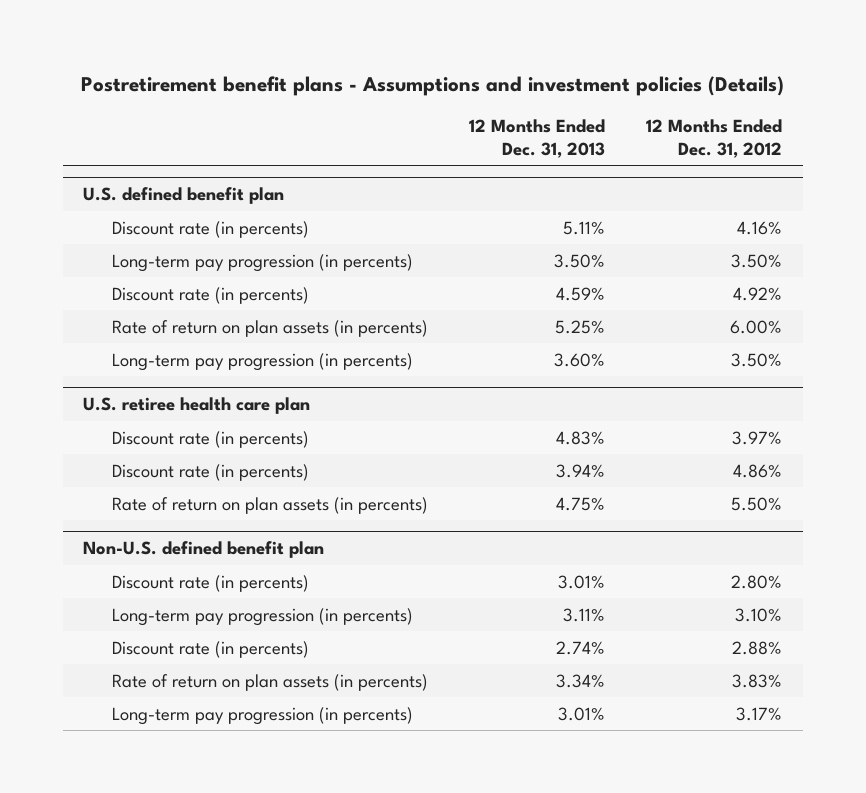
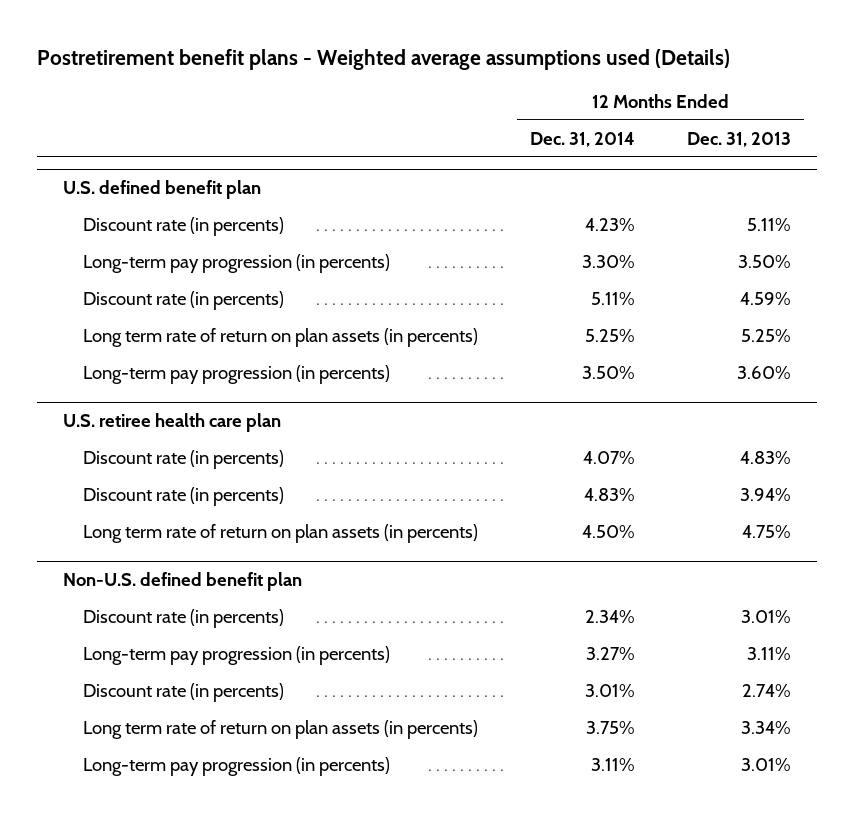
[80,76,784,97] Postretirement benefit plans - Assumptions and investment policies (Details) -> [36,49,730,71] Postretirement benefit plans - Weighted average assumptions used (Details)
[646,119,783,158] 12 Months Ended Dec. 31, 2012 -> none
none -> [530,131,636,147] Dec. 31, 2014
[111,319,428,337] Rate of return on plan assets (in percents) -> [83,327,479,347] Long term rate of return on plan assets (in percents)
[111,496,428,514] Rate of return on plan assets (in percents) -> [83,523,479,543] Long term rate of return on plan assets (in percents)
[111,673,428,691] Rate of return on plan assets (in percents) -> [83,719,479,739] Long term rate of return on plan assets (in percents)

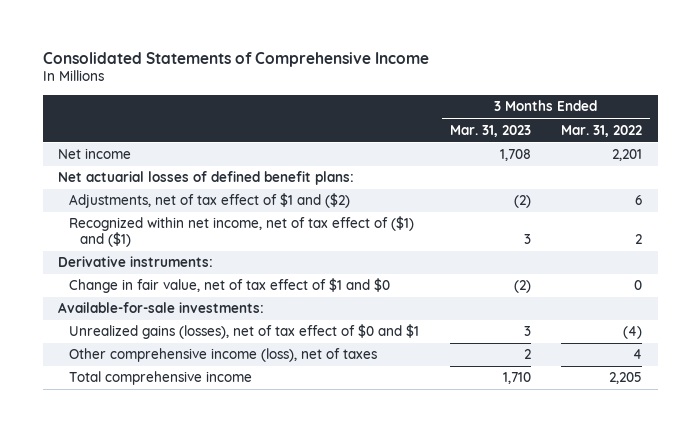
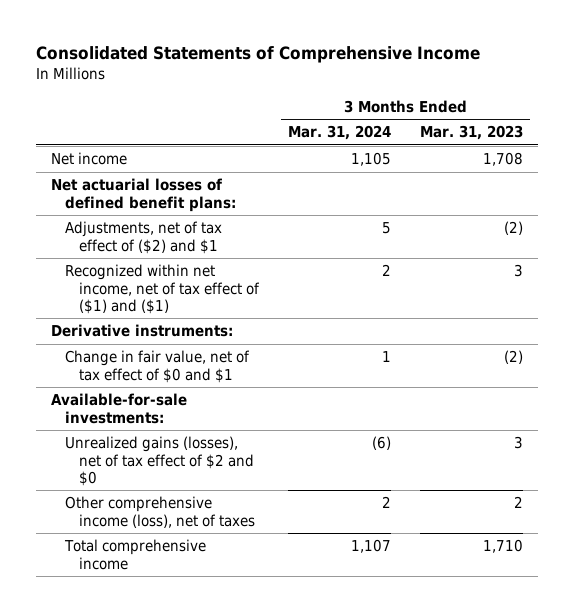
[561,124,643,137] Mar. 31, 2022 -> none
none -> [288,125,392,141] Mar. 31, 2024
[69,193,351,209] Adjustments, net of tax effect of $1 and ($2) -> [65,221,223,254] Adjustments, net of tax effect of ($2) and $1
[69,278,391,294] Change in fair value, net of tax effect of $1 and $0 -> [65,350,251,383] Change in fair value, net of tax effect of $0 and $1
[69,324,420,340] Unrealized gains (losses), net of tax effect of $0 and $1 -> [65,436,255,486] Unrealized gains (losses), net of tax effect of $2 and $0

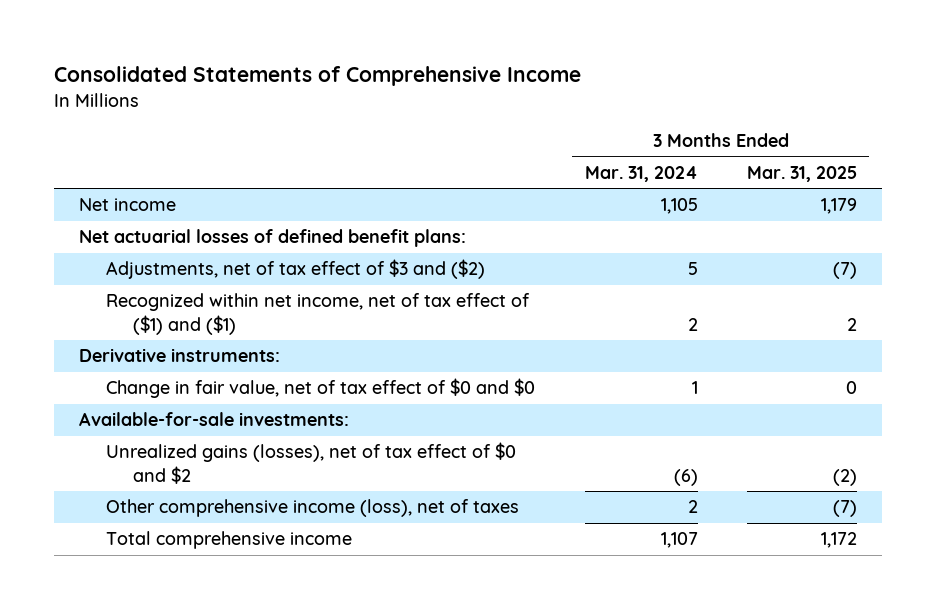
[420,125,524,141] Mar. 31, 2023 -> none
none -> [747,165,858,182] Mar. 31, 2025
[65,221,223,254] Adjustments, net of tax effect of ($2) and $1 -> [106,259,486,280] Adjustments, net of tax effect of $3 and ($2)
[65,350,251,383] Change in fair value, net of tax effect of $0 and $1 -> [106,378,536,399] Change in fair value, net of tax effect of $0 and $0
[65,436,255,486] Unrealized gains (losses), net of tax effect of $2 and $0 -> [106,442,517,484] Unrealized gains (losses), net of tax effect of $0 and $2

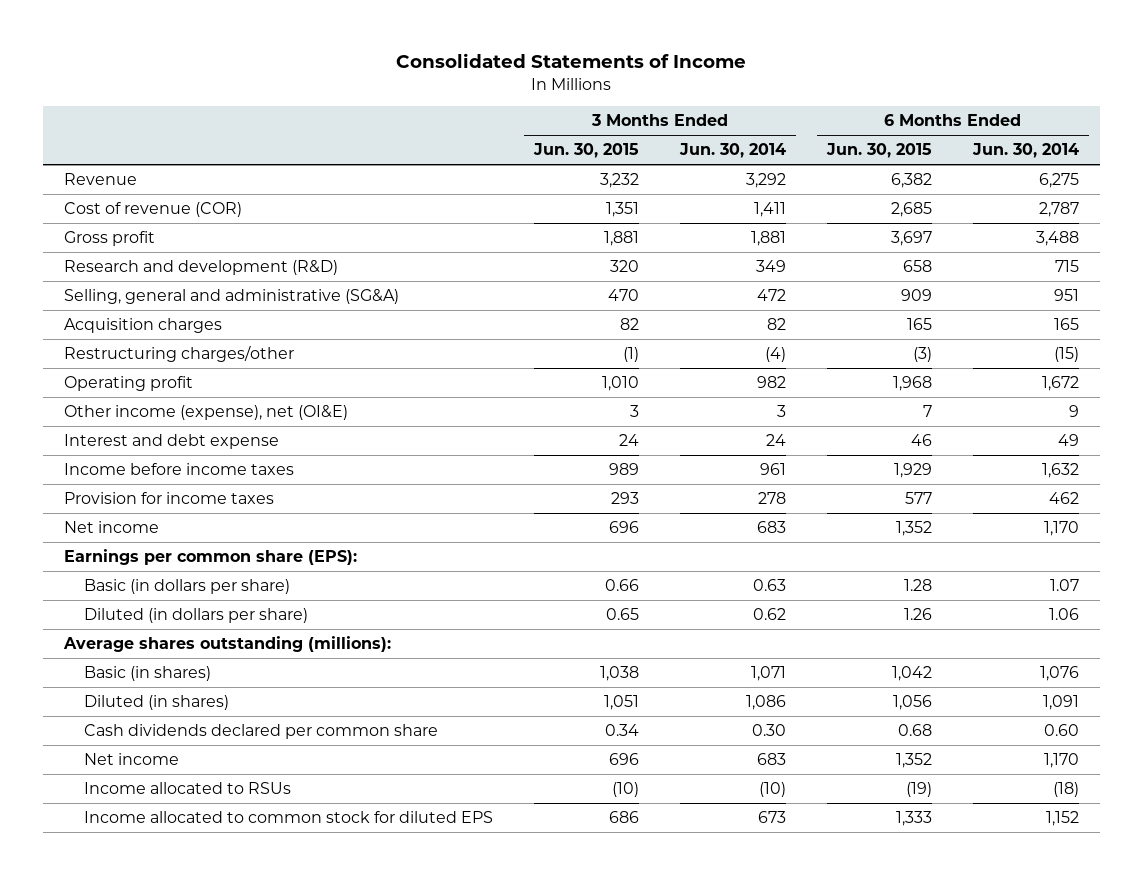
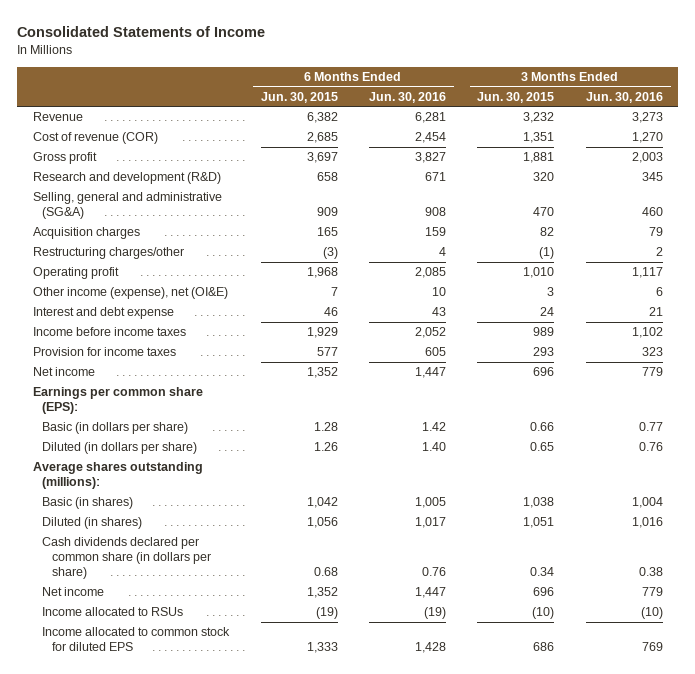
[679,143,787,159] Jun. 30, 2014 -> none
[972,143,1080,159] Jun. 30, 2014 -> none
none -> [369,91,447,103] Jun. 30, 2016
none -> [585,91,663,103] Jun. 30, 2016
[84,724,439,740] Cash dividends declared per common share -> [42,537,212,579] Cash dividends declared per common share (in dollars per share)

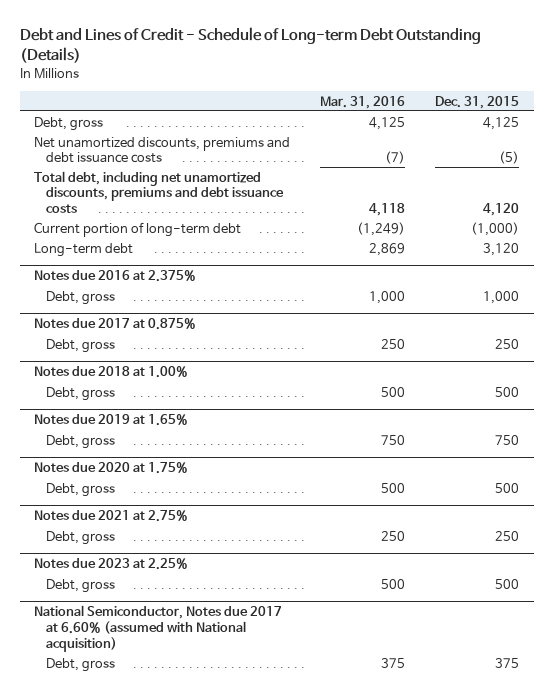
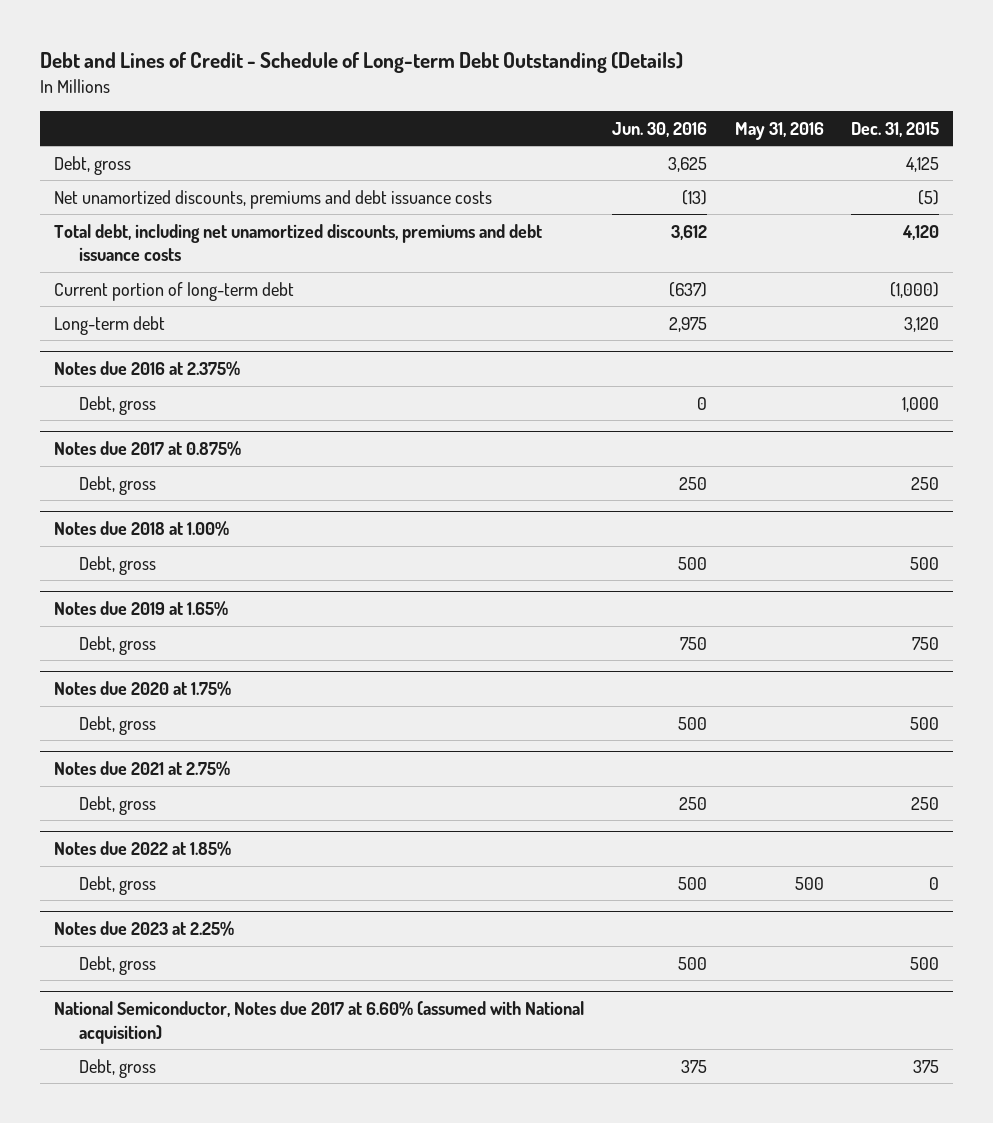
[320,95,406,109] Mar. 31, 2016 -> none
none -> [611,121,707,137] Jun. 30, 2016
none -> [734,121,824,140] May 31, 2016
none -> [54,841,232,857] Notes due 2022 at 1.85%
none -> [79,875,157,895] Debt, gross

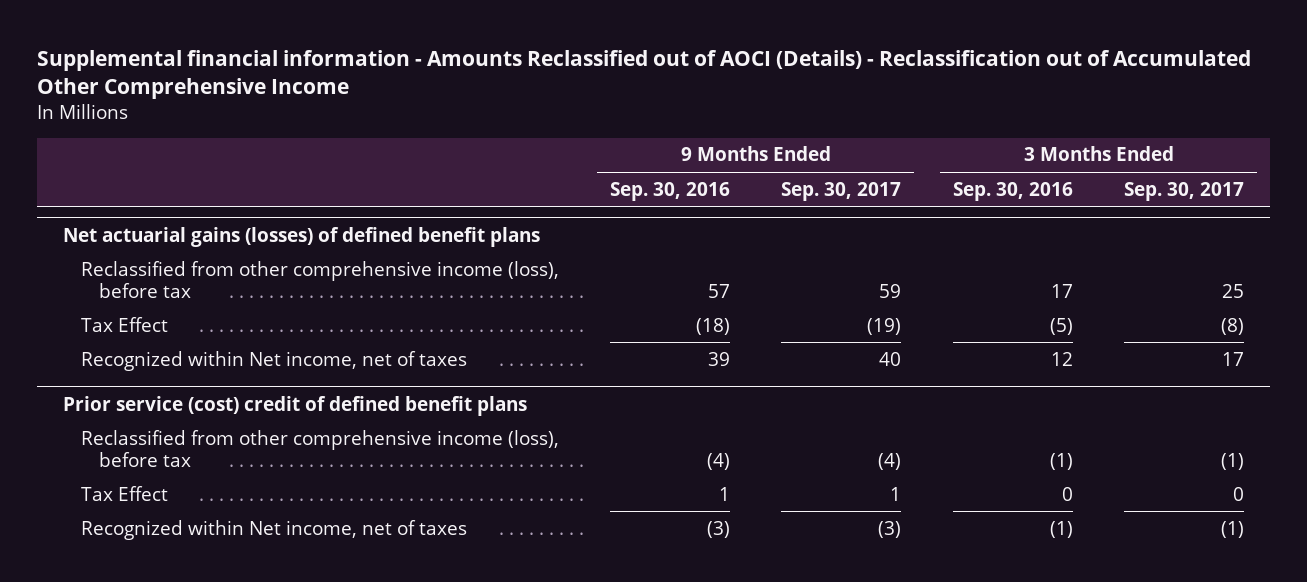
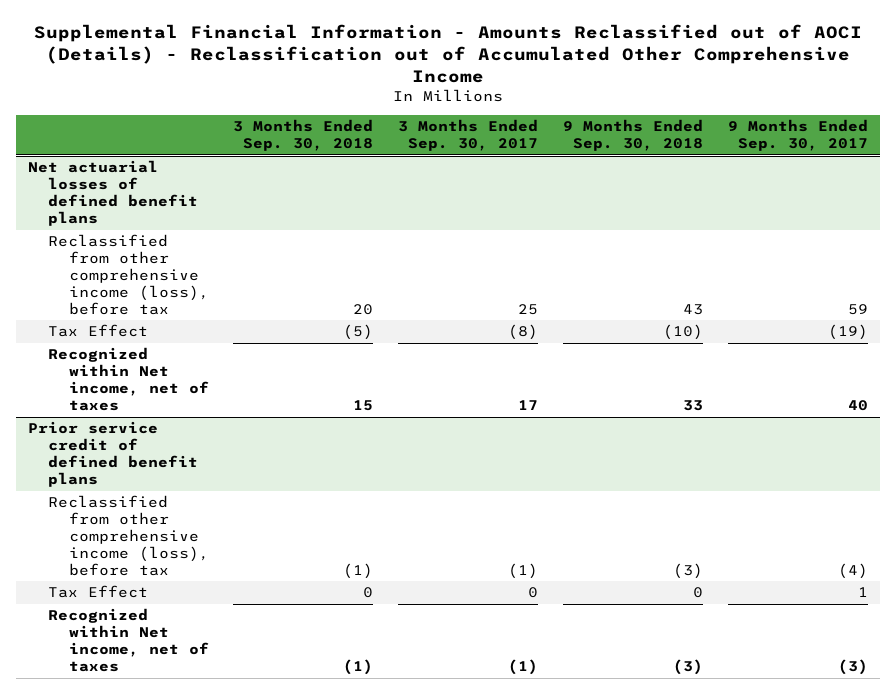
[36,49,1251,100] Supplemental financial information - Amounts Reclassified out of AOCI (Details) - Reclassification out of Accumulated Other Comprehensive Income -> [33,23,862,83] Supplemental Financial Information - Amounts Reclassified out of AOCI (Details) - Reclassification out of Accumulated Other Comprehensive Income
[610,181,731,201] Sep. 30, 2016 -> none
[952,181,1073,201] Sep. 30, 2016 -> none
none -> [233,119,374,152] 3 Months Ended Sep. 30, 2018
none -> [563,119,704,152] 9 Months Ended Sep. 30, 2018
[62,226,540,247] Net actuarial gains (losses) of defined benefit plans -> [27,160,199,227] Net actuarial losses of defined benefit plans
[62,395,527,416] Prior service (cost) credit of defined benefit plans -> [27,421,199,488] Prior service credit of defined benefit plans

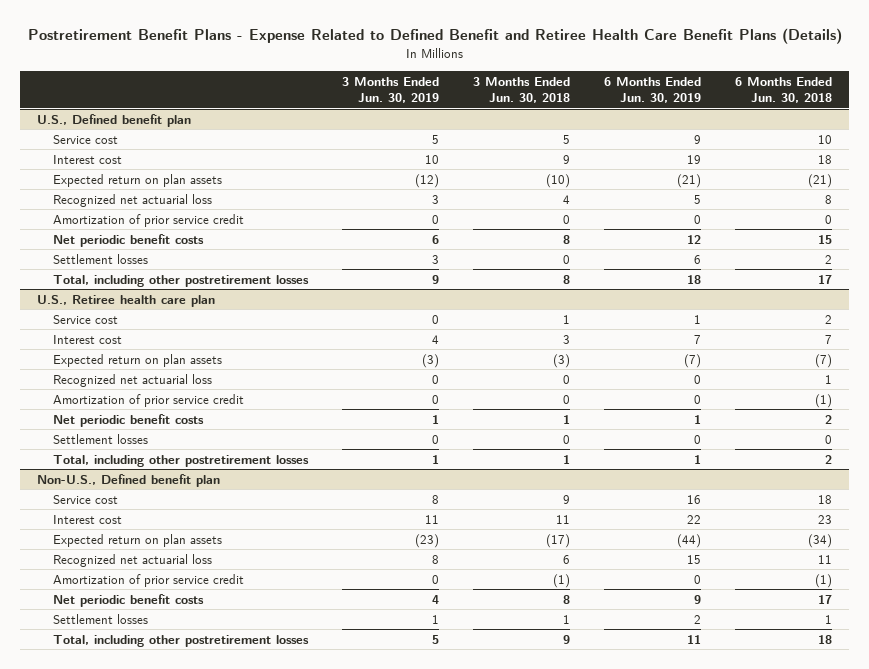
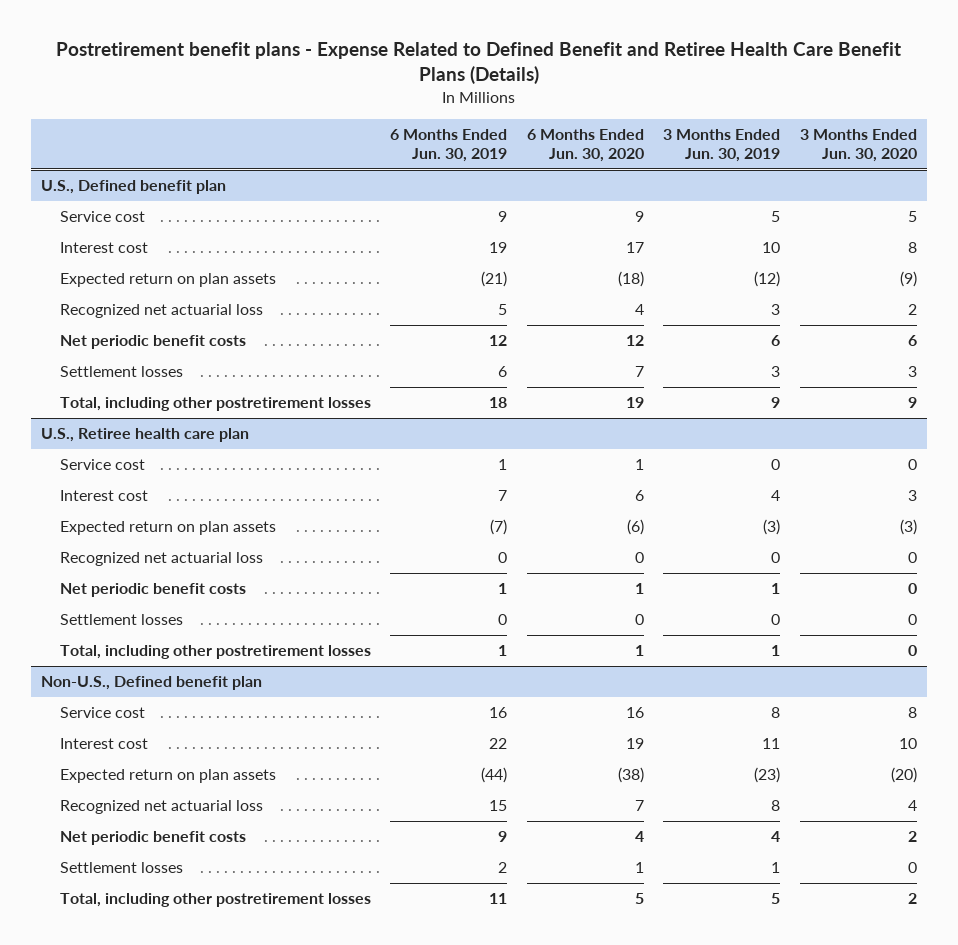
[27,28,842,45] Postretirement Benefit Plans - Expense Related to Defined Benefit and Retiree Health Care Benefit Plans (Details) -> [56,42,902,85] Postretirement benefit plans - Expense Related to Defined Benefit and Retiree Health Care Benefit Plans (Details)
[472,76,570,104] 3 Months Ended Jun. 30, 2018 -> none
[734,76,832,104] 6 Months Ended Jun. 30, 2018 -> none
none -> [526,129,644,163] 6 Months Ended Jun. 30, 2020
none -> [800,129,918,163] 3 Months Ended Jun. 30, 2020
[53,213,245,227] Amortization of prior service credit -> none
[53,393,245,407] Amortization of prior service credit -> none
[53,573,245,587] Amortization of prior service credit -> none

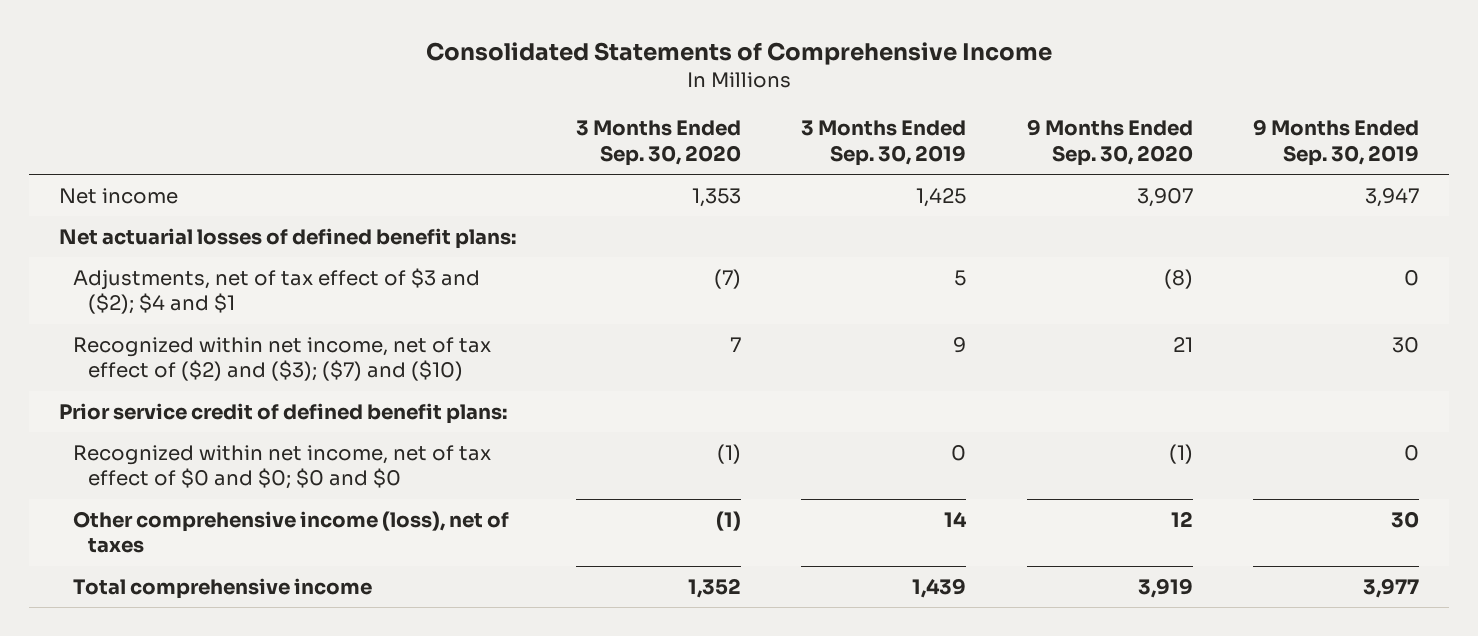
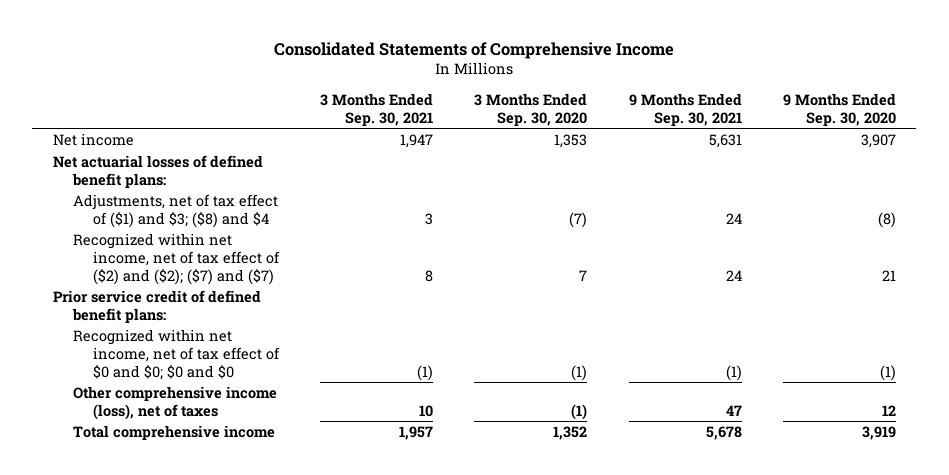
[801,120,967,166] 3 Months Ended Sep. 30, 2019 -> none
[1252,119,1419,166] 9 Months Ended Sep. 30, 2019 -> none
none -> [320,92,434,126] 3 Months Ended Sep. 30, 2021
none -> [628,92,742,126] 9 Months Ended Sep. 30, 2021
[73,268,481,315] Adjustments, net of tax effect of $3 and ($2); $4 and $1 -> [73,194,279,228] Adjustments, net of tax effect of ($1) and $3; ($8) and $4
[73,337,492,382] Recognized within net income, net of tax effect of ($2) and ($3); ($7) and ($10) -> [73,233,281,285] Recognized within net income, net of tax effect of ($2) and ($2); ($7) and ($7)

